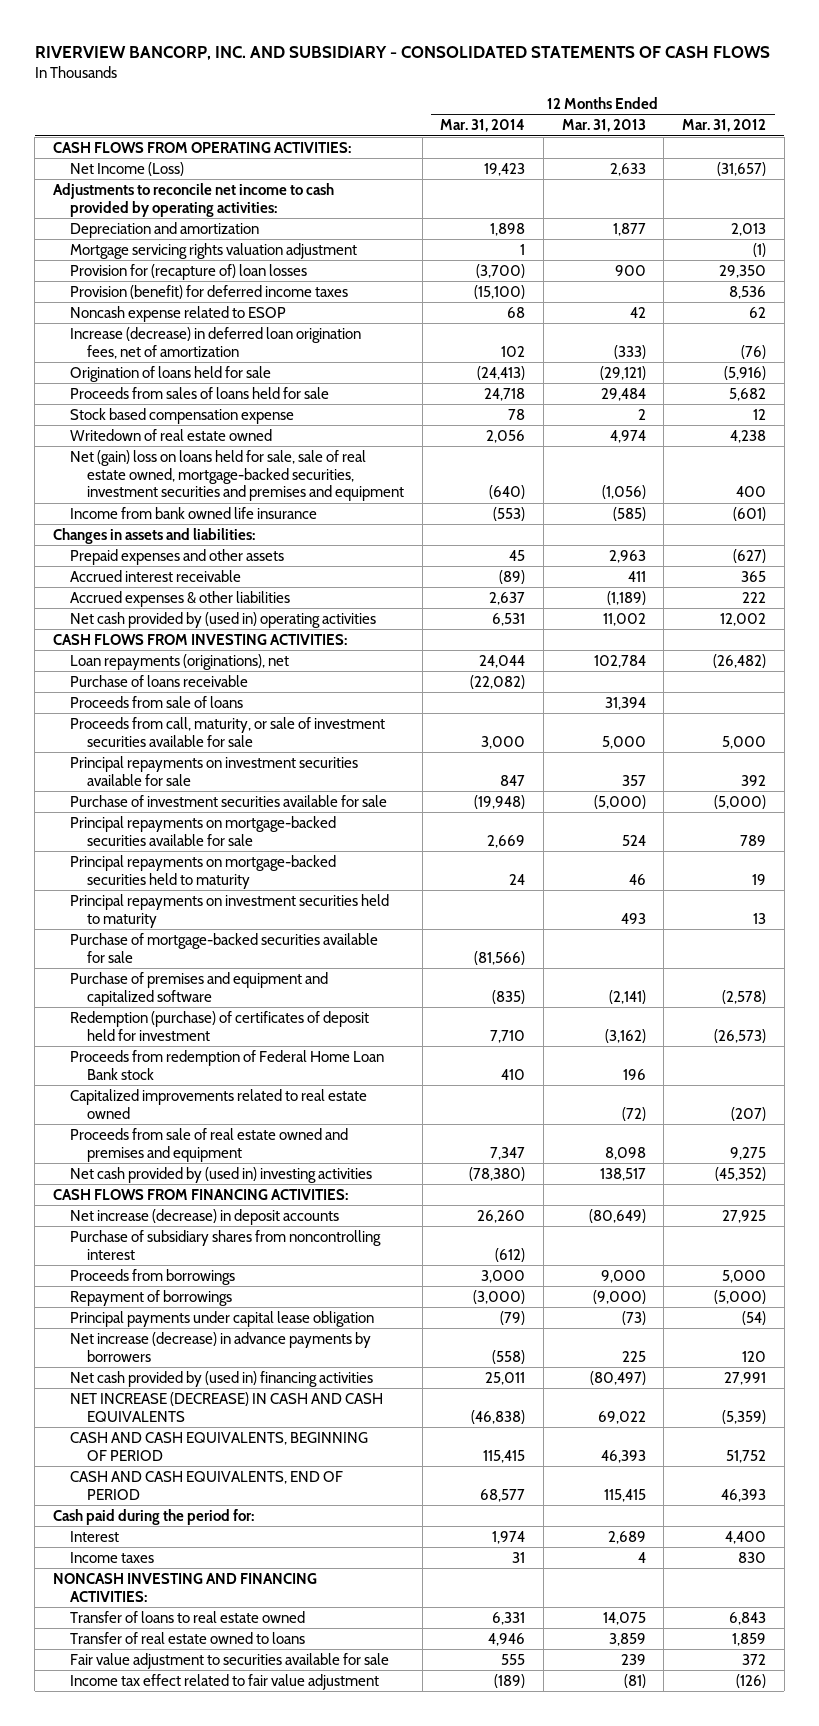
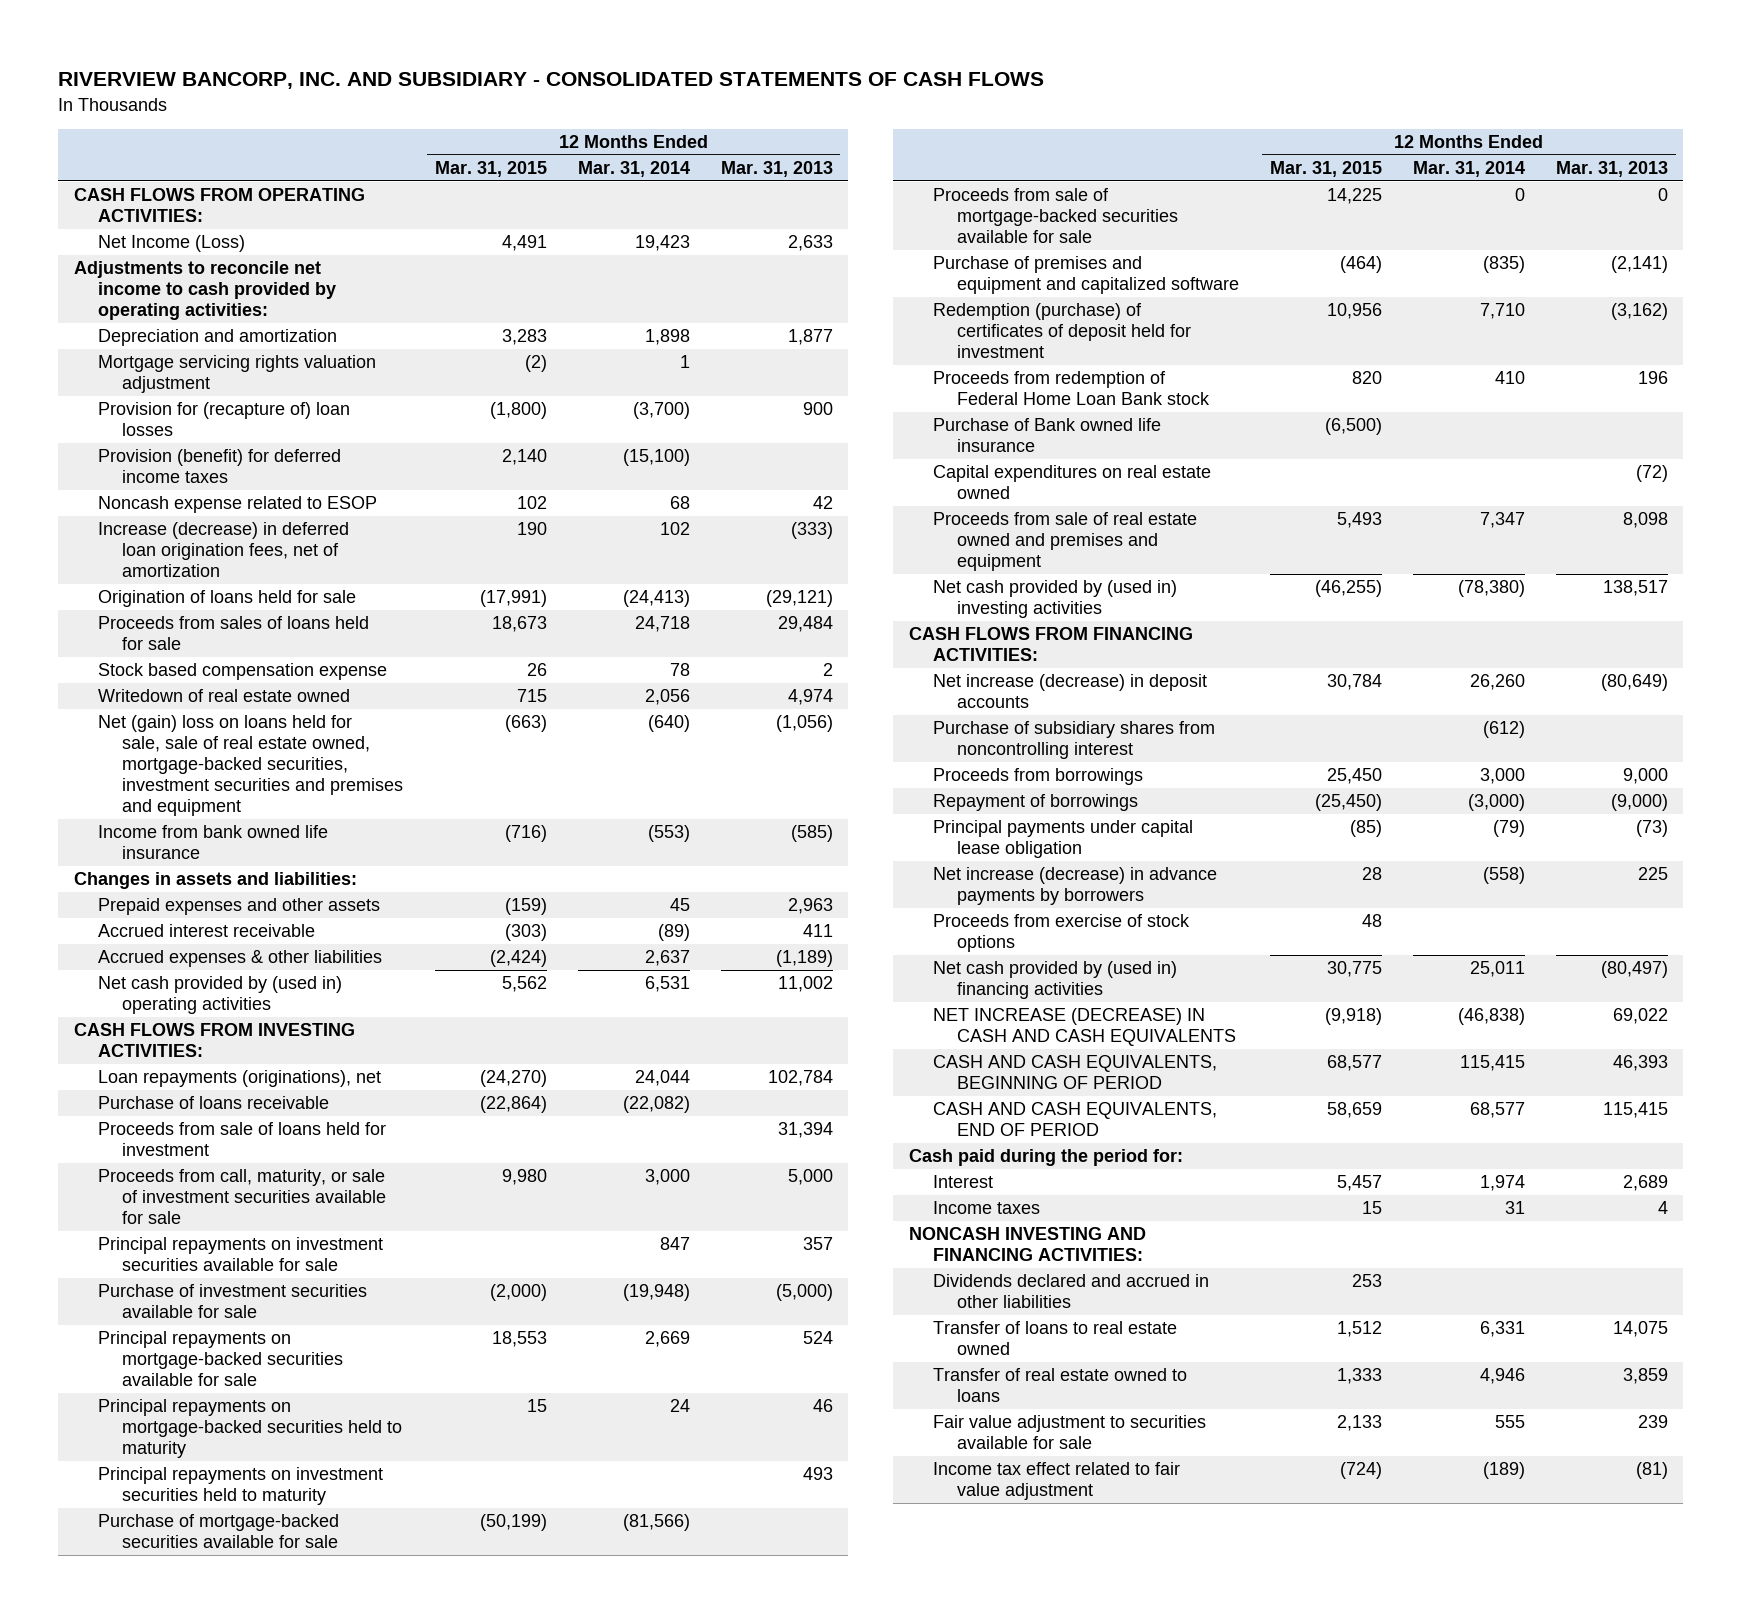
[681,119,766,133] Mar. 31, 2012 -> none
none -> [434,161,547,178] Mar. 31, 2015
[69,695,243,708] Proceeds from sale of loans -> [97,1122,386,1157] Proceeds from sale of loans held for investment
none -> [932,188,1179,244] Proceeds from sale of mortgage-backed securities available for sale
none -> [932,418,1161,453] Purchase of Bank owned life insurance
[69,1088,367,1119] Capitalized improvements related to real estate owned -> [932,465,1211,500] Capital expenditures on real estate owned
none -> [932,914,1190,953] Proceeds from exercise of stock options
none -> [932,1274,1209,1309] Dividends declared and accrued in other liabilities

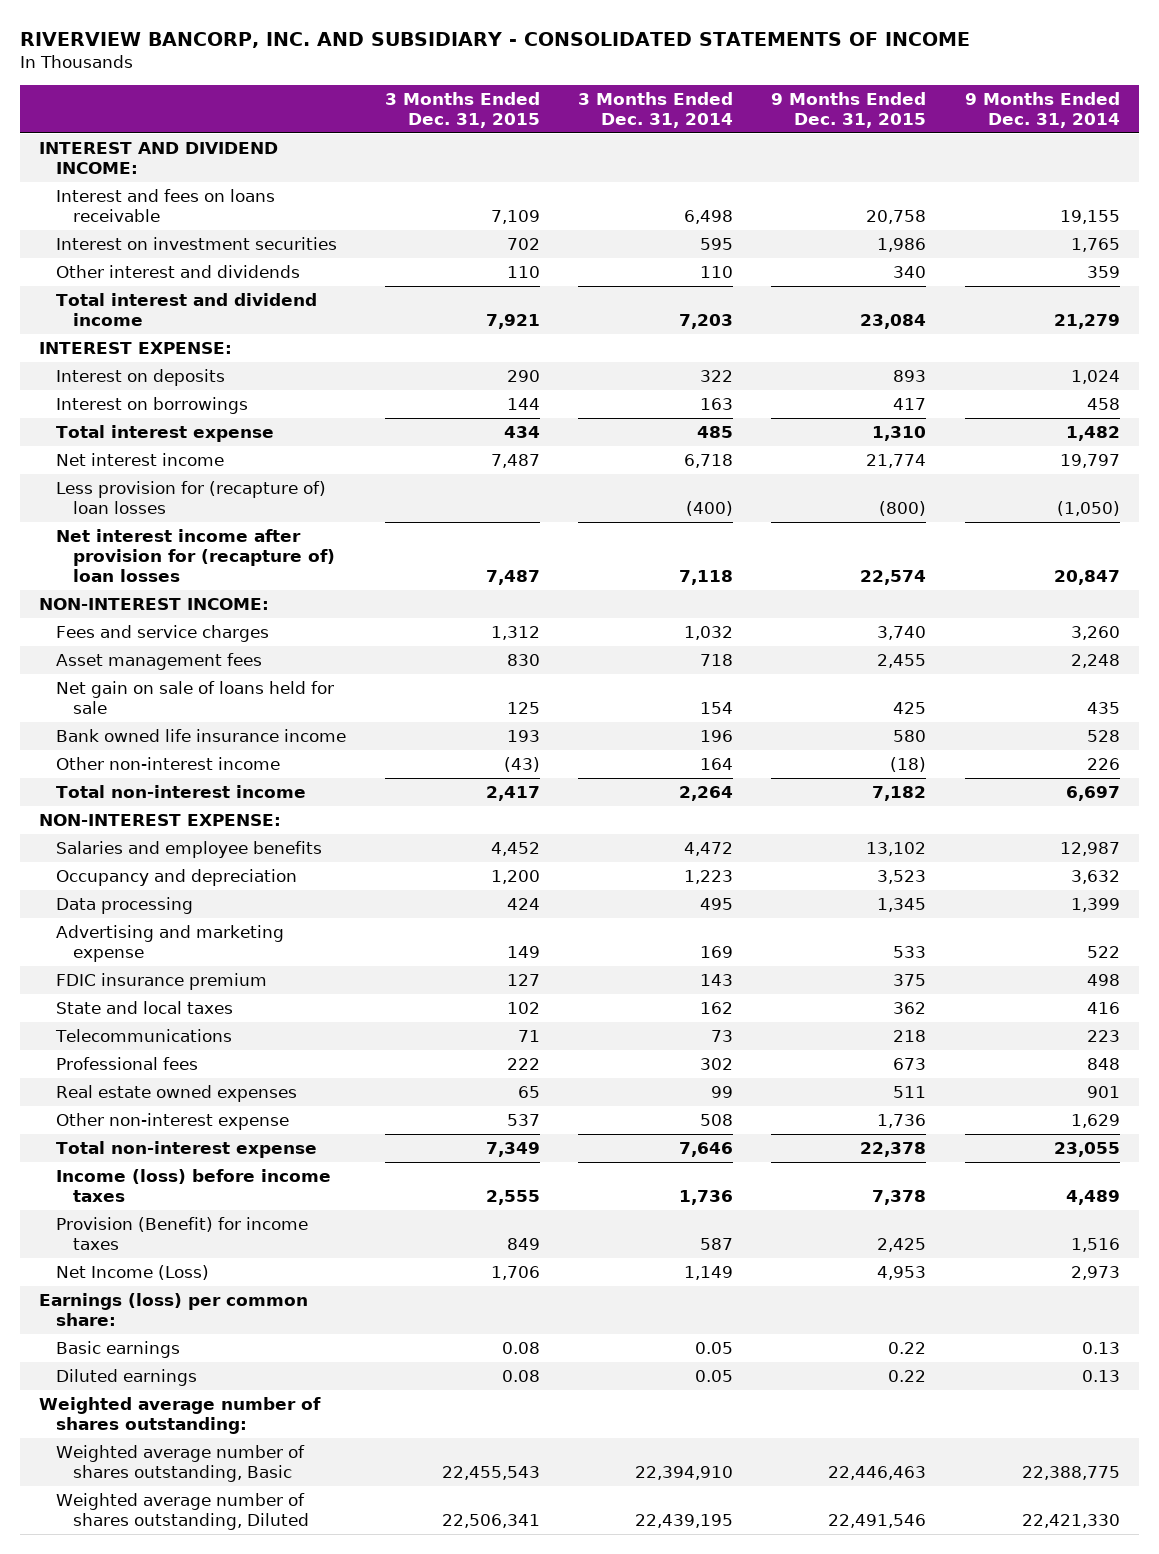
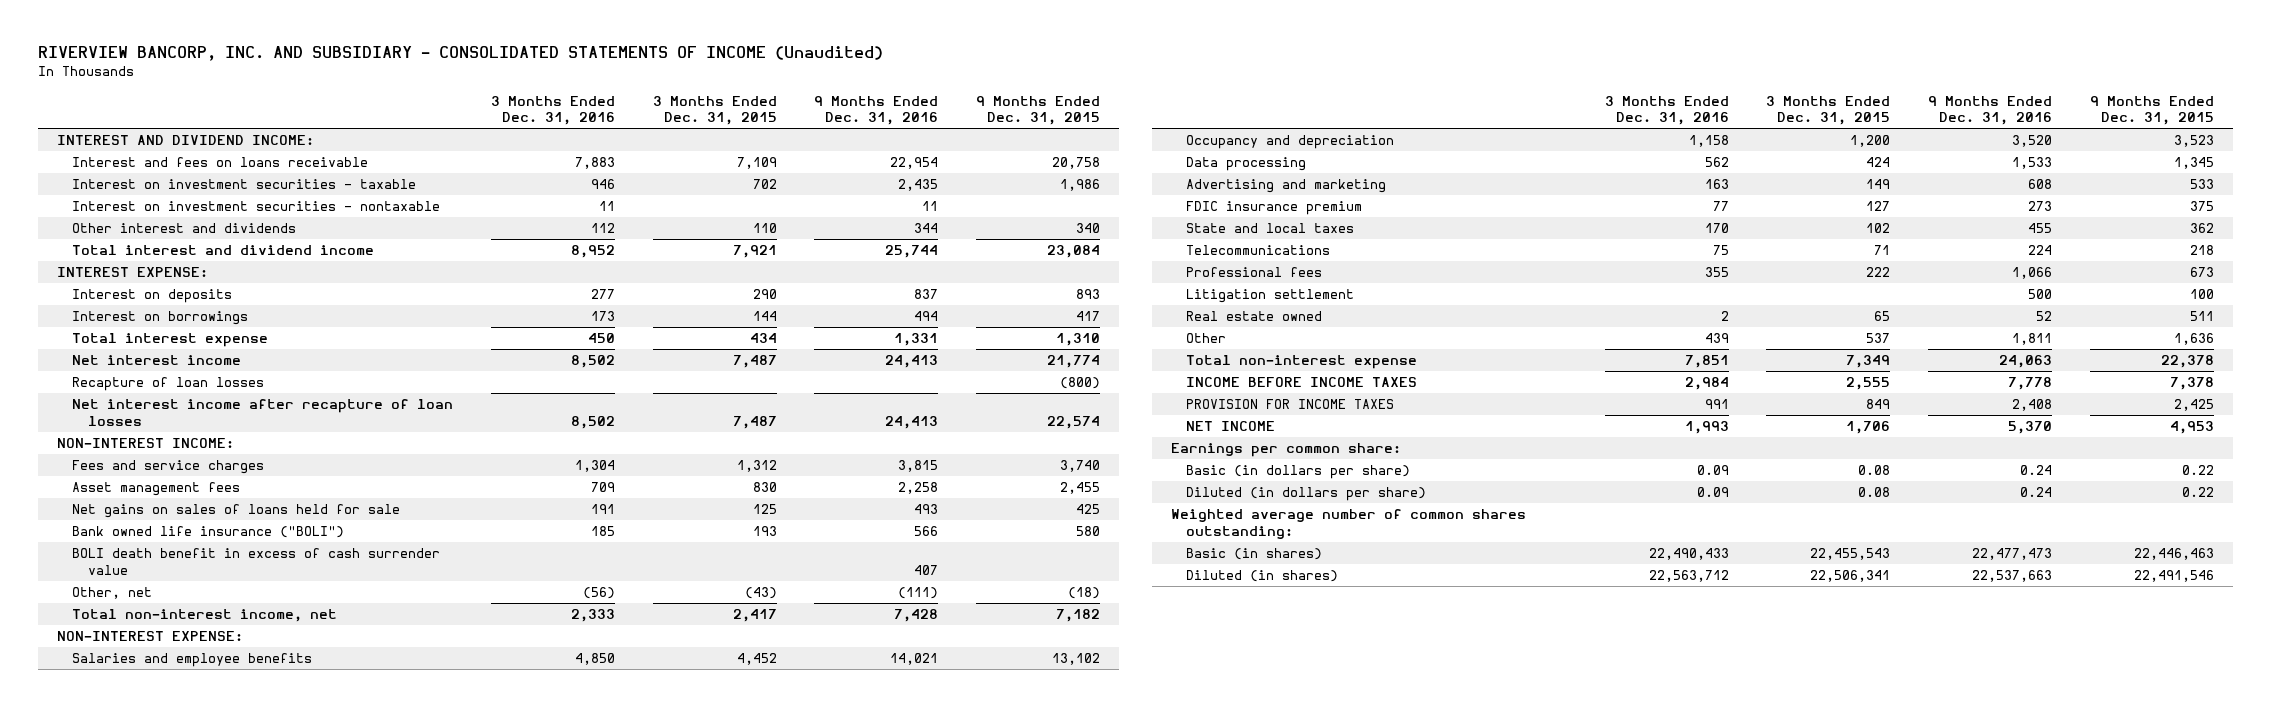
[20,32,971,49] RIVERVIEW BANCORP, INC. AND SUBSIDIARY - CONSOLIDATED STATEMENTS OF INCOME -> [37,46,883,62] RIVERVIEW BANCORP, INC. AND SUBSIDIARY - CONSOLIDATED STATEMENTS OF INCOME (Unaudited)
[578,92,734,129] 3 Months Ended Dec. 31, 2014 -> none
[964,92,1120,129] 9 Months Ended Dec. 31, 2014 -> none
none -> [490,95,615,126] 3 Months Ended Dec. 31, 2016
none -> [814,95,939,126] 9 Months Ended Dec. 31, 2016
[56,236,338,250] Interest on investment securities -> [72,179,417,190] Interest on investment securities - taxable
none -> [72,201,441,212] Interest on investment securities - nontaxable
[56,480,327,515] Less provision for (recapture of) loan losses -> [72,377,265,392] Recapture of loan losses
[56,528,335,583] Net interest income after provision for (recapture of) loan losses -> [72,399,454,426] Net interest income after recapture of loan losses
[56,680,335,715] Net gain on sale of loans held for sale -> [72,504,401,519] Net gains on sales of loans held for sale
[56,728,347,742] Bank owned life insurance income -> [72,526,345,539] Bank owned life insurance ("BOLI")
none -> [72,548,441,575] BOLI death benefit in excess of cash surrender value
[56,756,281,770] Other non-interest income -> [72,587,153,600] Other, net
[56,784,307,798] Total non-interest income -> [72,609,338,623] Total non-interest income, net
[56,924,285,963] Advertising and marketing expense -> [1185,179,1386,194] Advertising and marketing
none -> [1185,289,1354,304] Litigation settlement
[56,1084,298,1102] Real estate owned expenses -> [1185,311,1322,322] Real estate owned
[56,1112,290,1130] Other non-interest expense -> [1185,333,1226,344] Other
[877,1113,927,1128] 1,736 -> [2173,333,2214,346] 1,636
[56,1168,332,1203] Income (loss) before income taxes -> [1185,377,1417,388] INCOME BEFORE INCOME TAXES
[56,1216,309,1251] Provision (Benefit) for income taxes -> [1185,399,1394,410] PROVISION FOR INCOME TAXES
[56,1264,210,1280] Net Income (Loss) -> [1185,421,1275,432] NET INCOME
[39,1292,309,1327] Earnings (loss) per common share: -> [1170,443,1401,458] Earnings per common share:
[56,1340,181,1358] Basic earnings -> [1185,465,1410,480] Basic (in dollars per share)
[56,1368,198,1386] Diluted earnings -> [1185,487,1426,502] Diluted (in dollars per share)
[39,1396,322,1435] Weighted average number of shares outstanding: -> [1170,509,1526,539] Weighted average number of common shares outstanding:
[56,1444,306,1483] Weighted average number of shares outstanding, Basic -> [1185,548,1322,561] Basic (in shares)
[56,1492,309,1531] Weighted average number of shares outstanding, Diluted -> [1185,570,1338,583] Diluted (in shares)

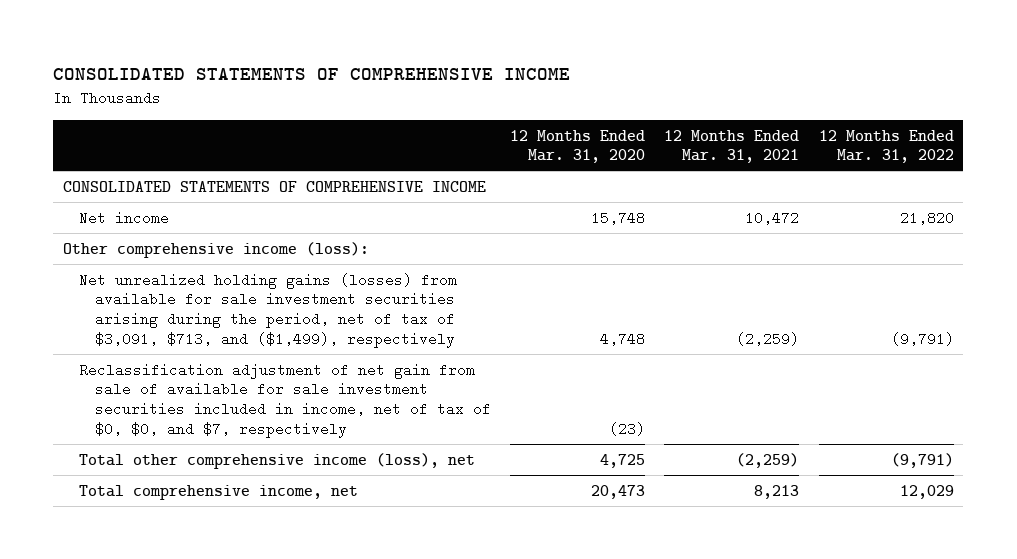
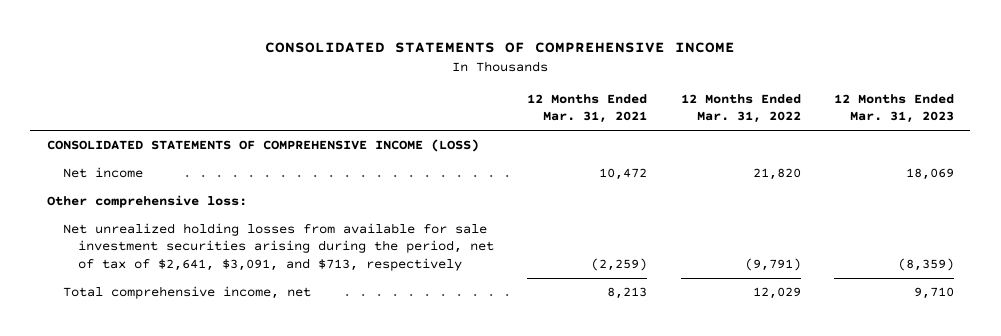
[510,129,646,164] 12 Months Ended Mar. 31, 2020 -> none
none -> [833,94,954,124] 12 Months Ended Mar. 31, 2023
[62,180,486,192] CONSOLIDATED STATEMENTS OF COMPREHENSIVE INCOME -> [46,139,479,153] CONSOLIDATED STATEMENTS OF COMPREHENSIVE INCOME (LOSS)
[78,362,491,438] Reclassification adjustment of net gain from sale of available for sale investment securities included in income, net of tax of $0, $0, and $7, respectively -> none
[78,452,475,469] Total other comprehensive income (loss), net -> none
[62,241,369,258] Other comprehensive income (loss): -> [46,195,247,209] Other comprehensive loss:
[78,272,457,348] Net unrealized holding gains (losses) from available for sale investment securities arising during the period, net of tax of $3,091, $713, and ($1,499), respectively -> [62,223,495,271] Net unrealized holding losses from available for sale investment securities arising during the period, net of tax of $2,641, $3,091, and $713, respectively

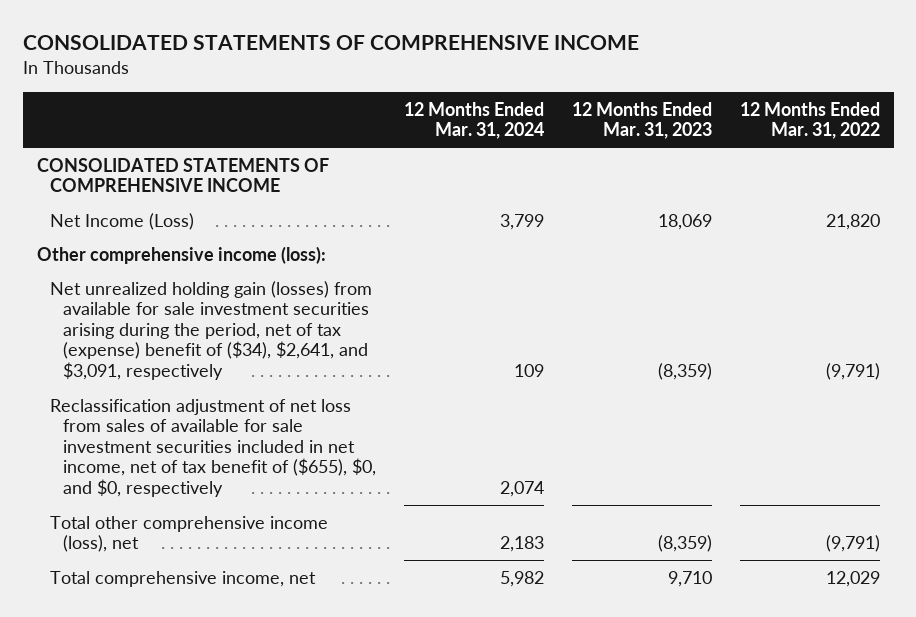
[527,94,648,124] 12 Months Ended Mar. 31, 2021 -> none
none -> [404,101,545,140] 12 Months Ended Mar. 31, 2024
[46,139,479,153] CONSOLIDATED STATEMENTS OF COMPREHENSIVE INCOME (LOSS) -> [36,157,329,193] CONSOLIDATED STATEMENTS OF COMPREHENSIVE INCOME
[62,167,143,179] Net income -> [49,212,194,230] Net Income (Loss)
[46,195,247,209] Other comprehensive loss: -> [36,245,326,264] Other comprehensive income (loss):
[62,223,495,271] Net unrealized holding losses from available for sale investment securities arising during the period, net of tax of $2,641, $3,091, and $713, respectively -> [49,280,372,381] Net unrealized holding gain (losses) from available for sale investment securities arising during the period, net of tax (expense) benefit of ($34), $2,641, and $3,091, respectively
none -> [49,398,377,498] Reclassification adjustment of net loss from sales of available for sale investment securities included in net income, net of tax benefit of ($655), $0, and $0, respectively
none -> [49,515,328,553] Total other comprehensive income (loss), net

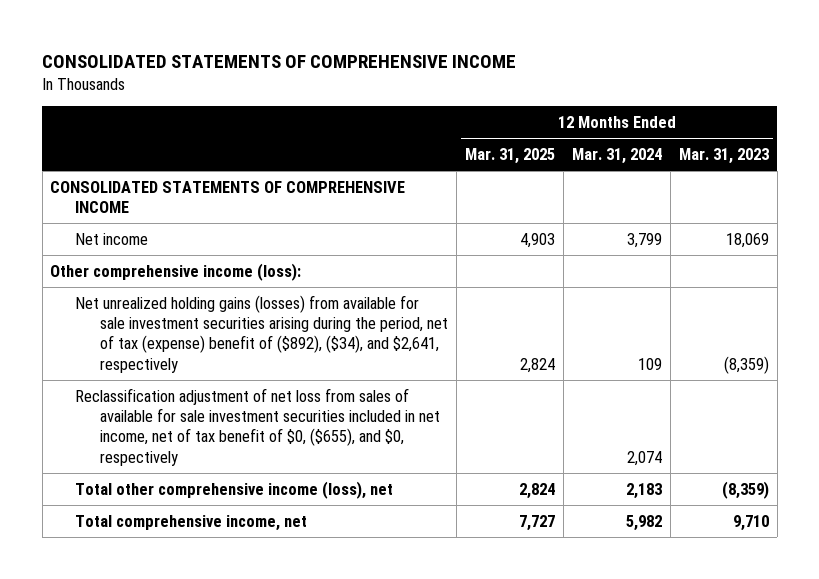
[739,101,880,140] 12 Months Ended Mar. 31, 2022 -> none
none -> [464,148,555,165] Mar. 31, 2025
[49,212,194,230] Net Income (Loss) -> [75,232,149,245] Net income
[49,280,372,381] Net unrealized holding gain (losses) from available for sale investment securities arising during the period, net of tax (expense) benefit of ($34), $2,641, and $3,091, respectively -> [75,294,449,373] Net unrealized holding gains (losses) from available for sale investment securities arising during the period, net of tax (expense) benefit of ($892), ($34), and $2,641, respectively
[49,398,377,498] Reclassification adjustment of net loss from sales of available for sale investment securities included in net income, net of tax benefit of ($655), $0, and $0, respectively -> [75,387,441,466] Reclassification adjustment of net loss from sales of available for sale investment securities included in net income, net of tax benefit of $0, ($655), and $0, respectively

